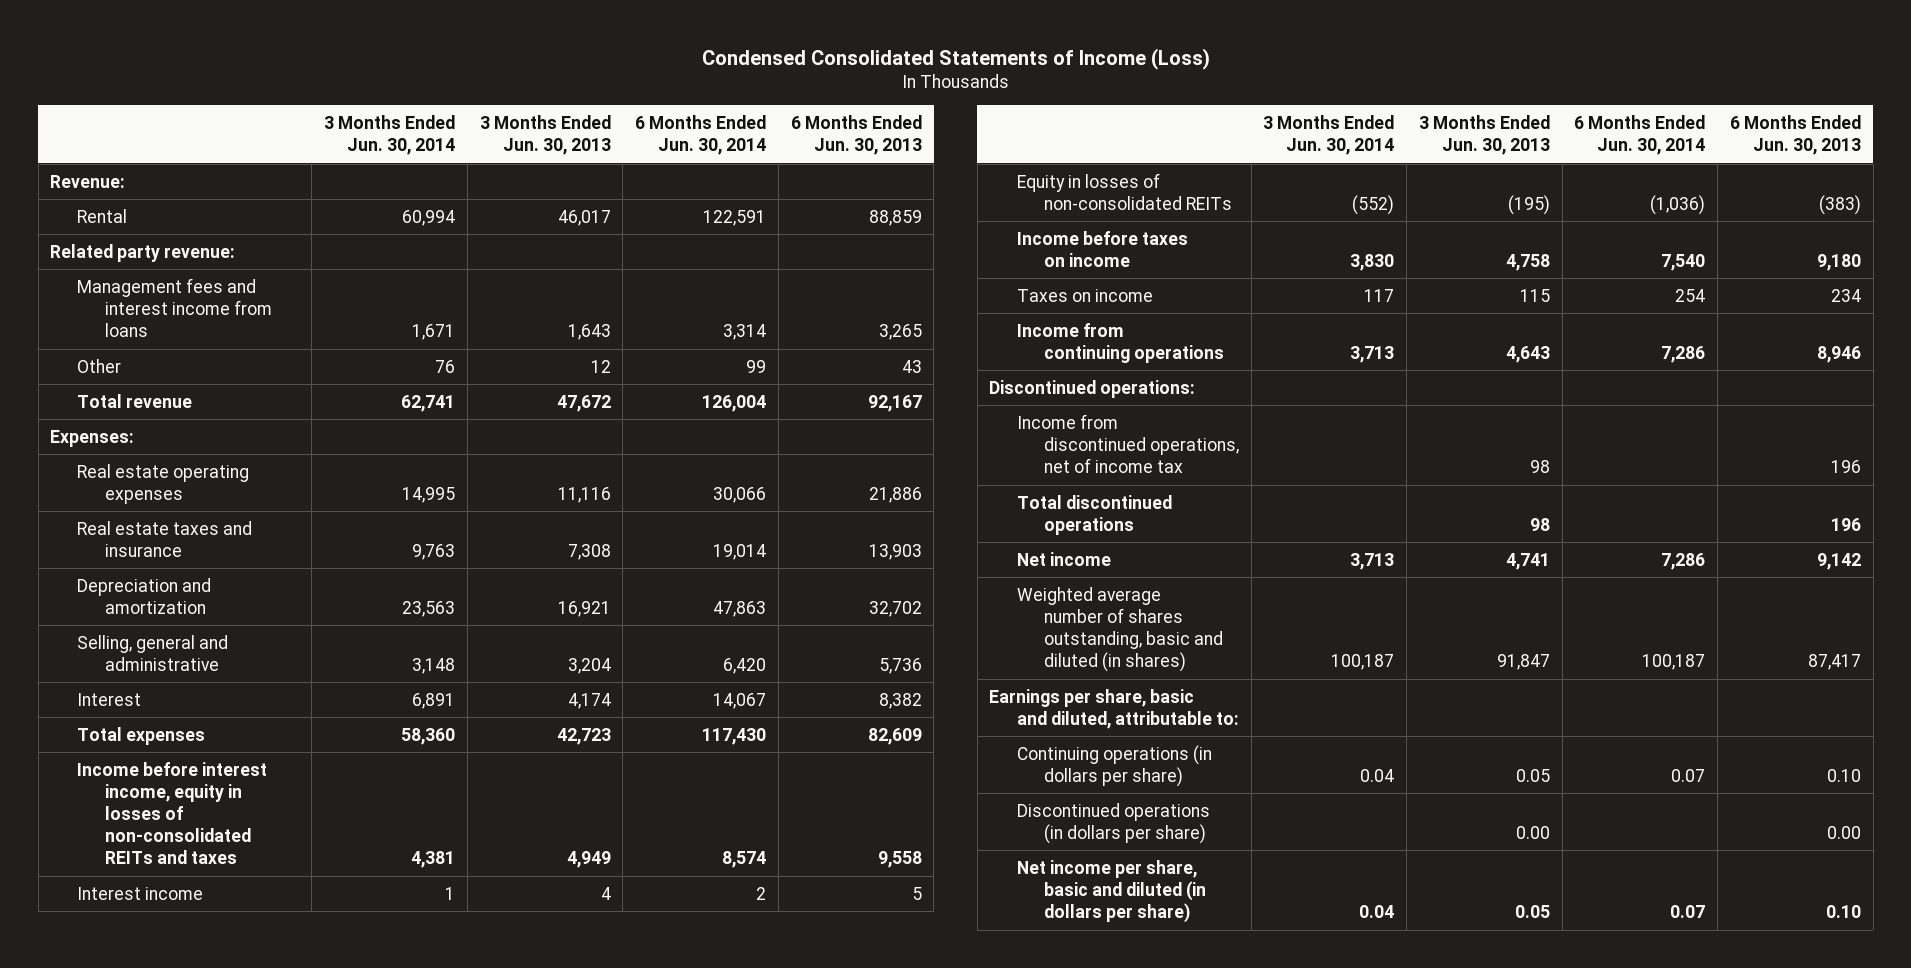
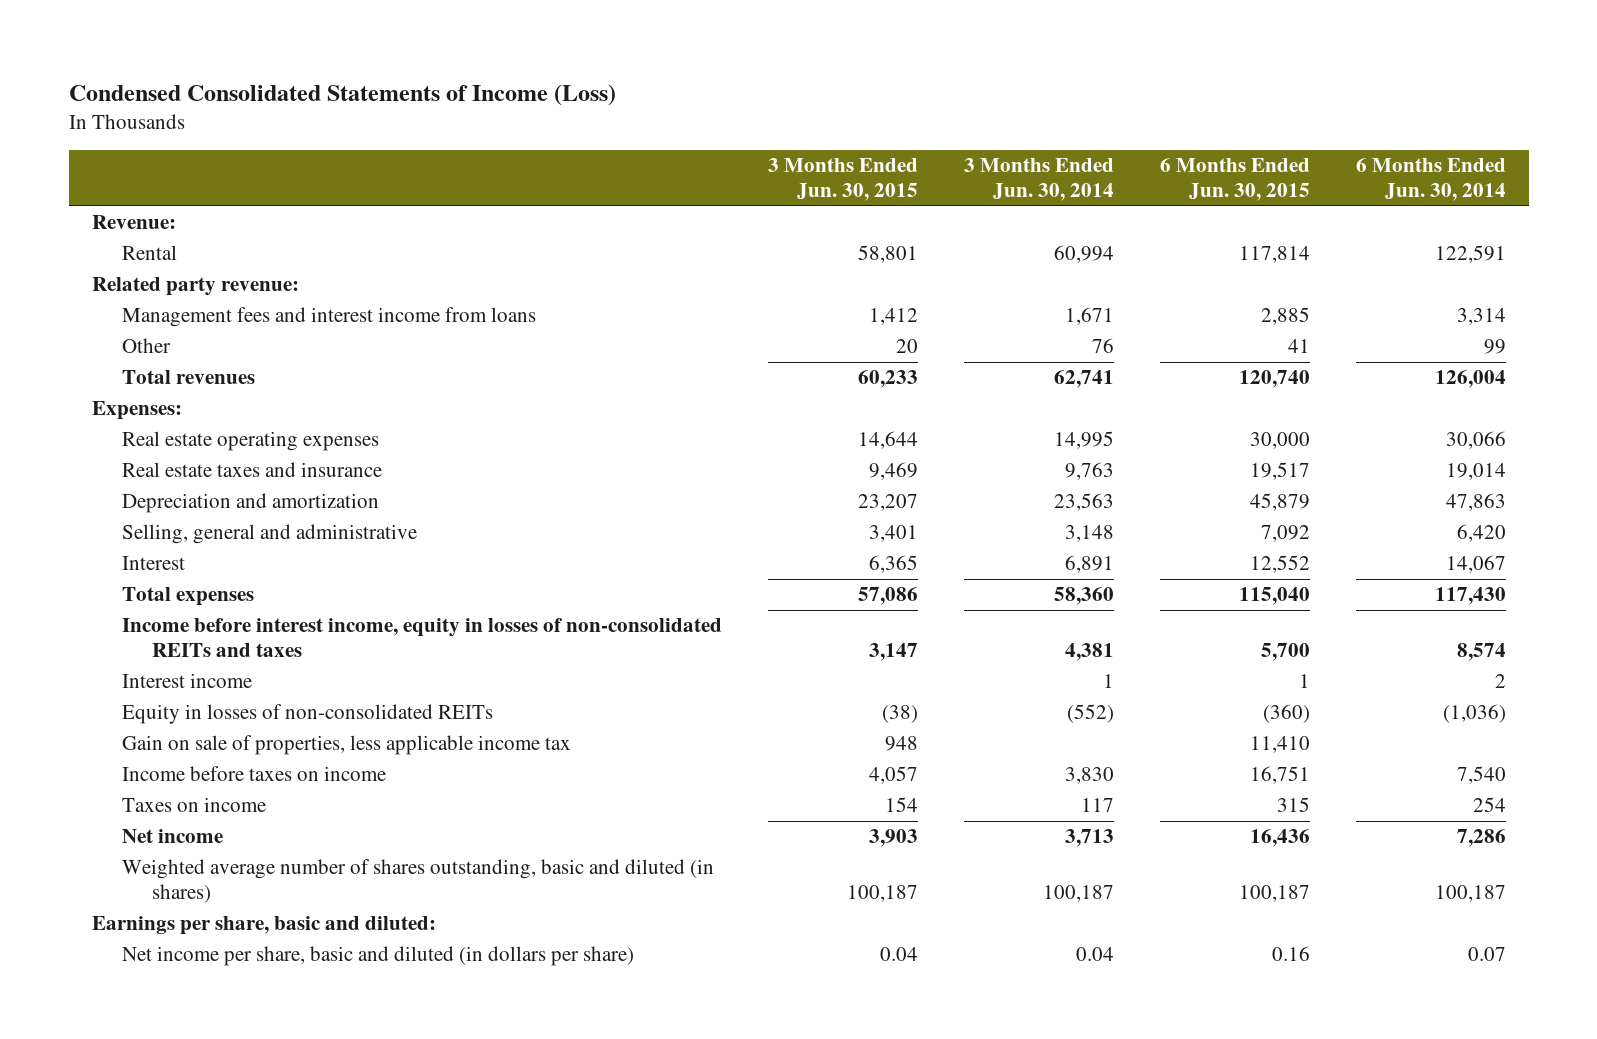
[479,115,611,156] 3 Months Ended Jun. 30, 2013 -> none
[790,115,922,156] 6 Months Ended Jun. 30, 2013 -> none
none -> [767,158,918,202] 3 Months Ended Jun. 30, 2015
none -> [1159,158,1310,202] 6 Months Ended Jun. 30, 2015
[77,393,193,408] Total revenue -> [121,370,255,385] Total revenues
none -> [121,735,571,756] Gain on sale of properties, less applicable income tax
[1016,322,1224,363] Income from continuing operations -> none
[989,379,1196,398] Discontinued operations: -> none
[1016,413,1239,474] Income from discontinued operations, net of income tax -> none
[1016,494,1172,535] Total discontinued operations -> none
[1016,744,1212,787] Continuing operations (in dollars per share) -> none
[1016,802,1210,844] Discontinued operations (in dollars per share) -> none
[989,688,1239,729] Earnings per share, basic and diluted, attributable to: -> [91,916,436,936] Earnings per share, basic and diluted:

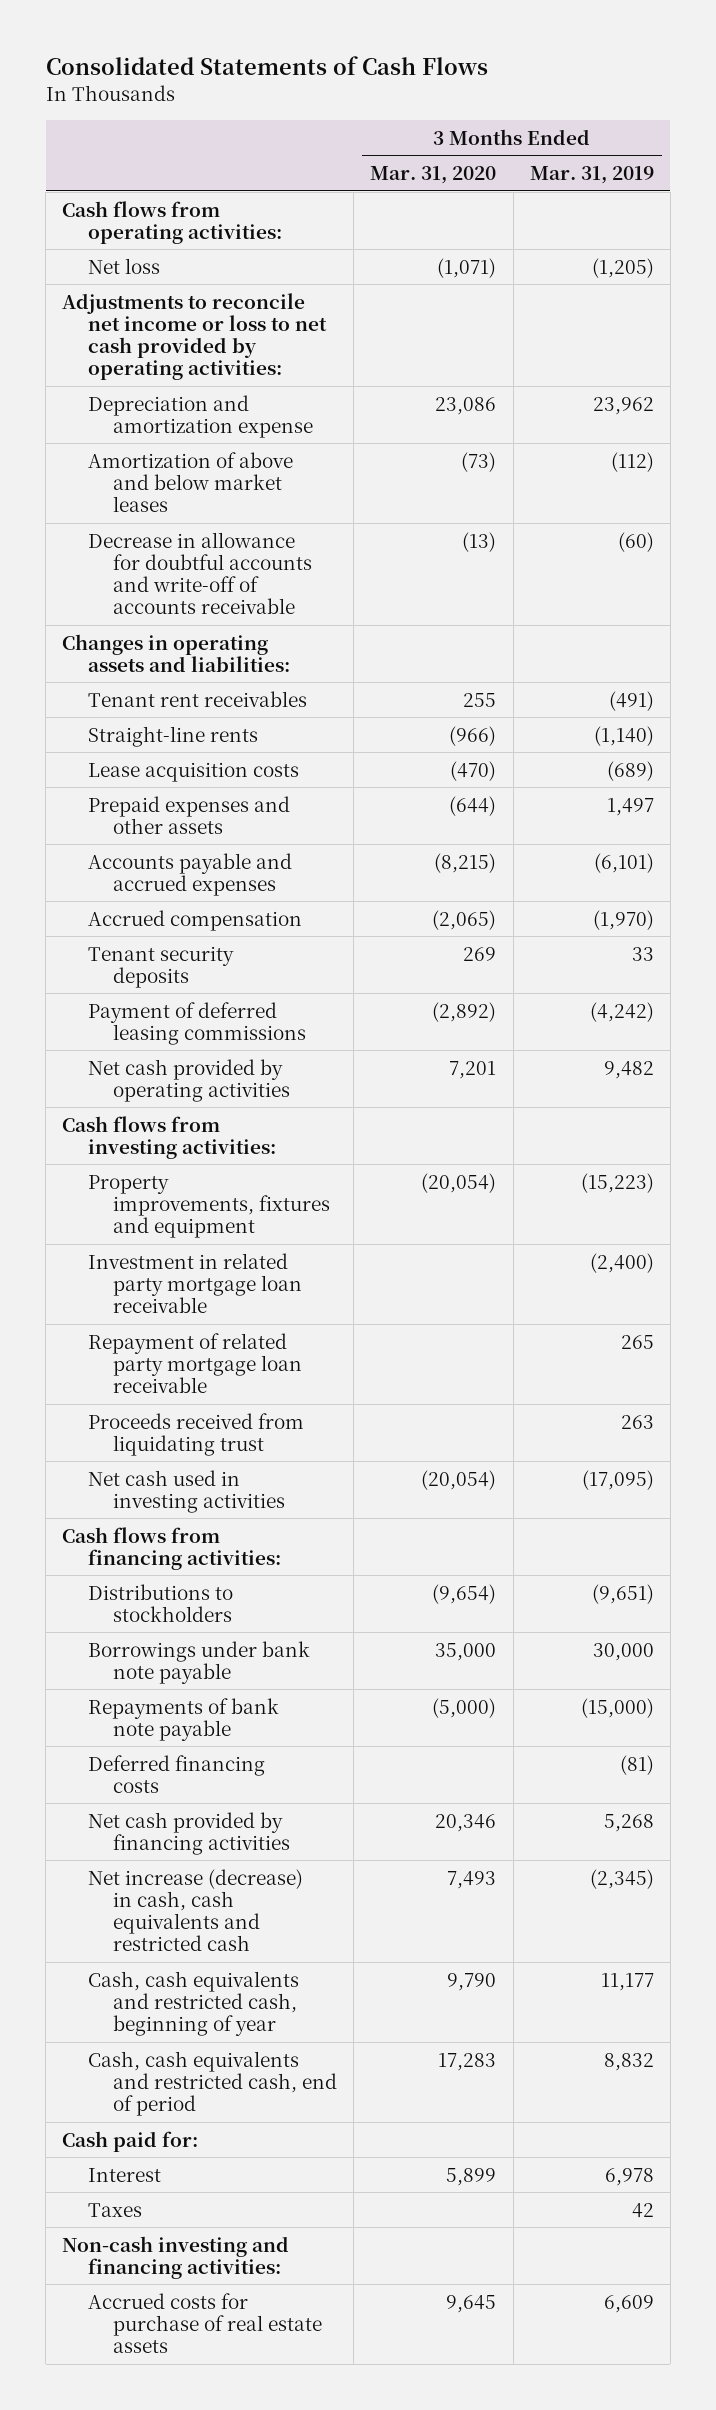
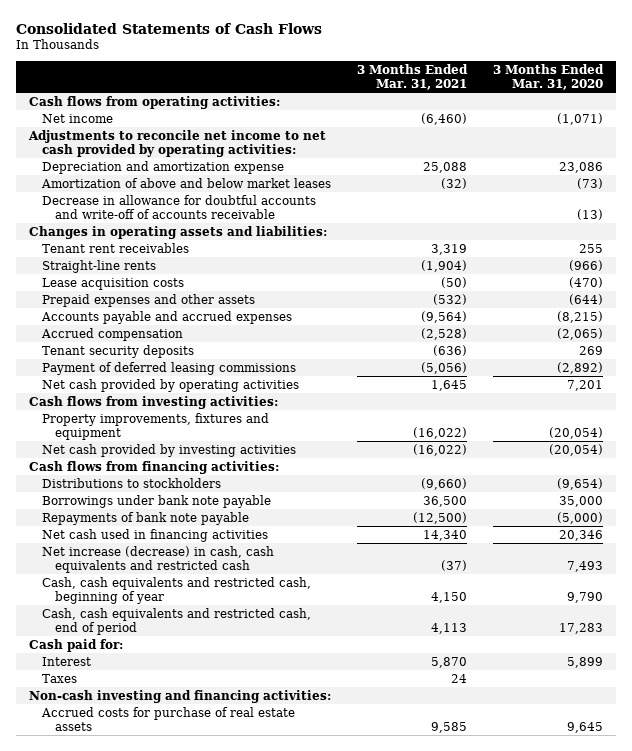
[529,166,654,185] Mar. 31, 2019 -> none
none -> [356,63,468,90] 3 Months Ended Mar. 31, 2021
[87,257,160,274] Net loss -> [41,113,113,123] Net income
[62,292,327,380] Adjustments to reconcile net income or loss to net cash provided by operating activities: -> [27,129,326,157] Adjustments to reconcile net income to net cash provided by operating activities:
[87,1252,303,1313] Investment in related party mortgage loan receivable -> none
[87,1332,303,1393] Repayment of related party mortgage loan receivable -> none
[87,1412,304,1456] Proceeds received from liquidating trust -> none
[87,1469,286,1513] Net cash used in investing activities -> [41,443,296,457] Net cash provided by investing activities
[87,1754,265,1793] Deferred financing costs -> none
[87,1811,291,1855] Net cash provided by financing activities -> [41,528,268,542] Net cash used in financing activities

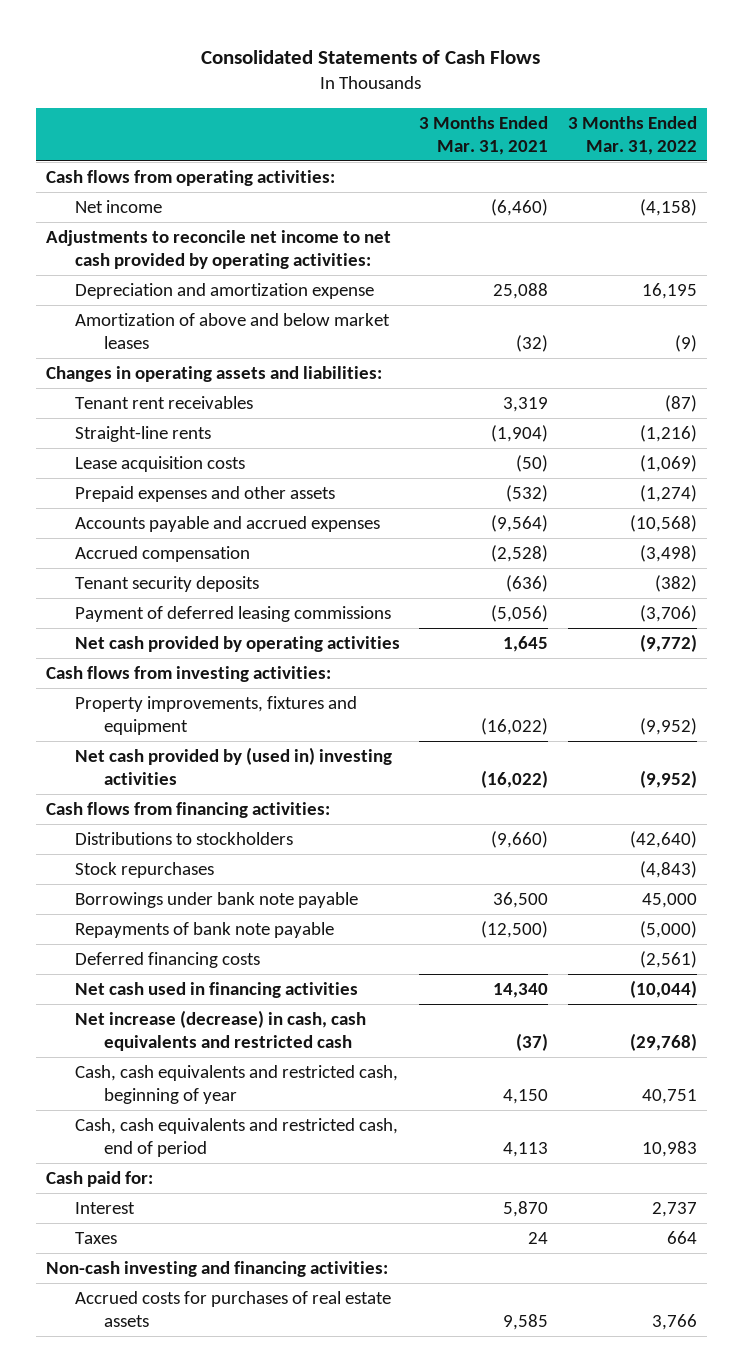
[492,63,604,90] 3 Months Ended Mar. 31, 2020 -> none
none -> [568,115,698,155] 3 Months Ended Mar. 31, 2022
[41,194,316,219] Decrease in allowance for doubtful accounts and write-off of accounts receivable -> none
[41,443,296,457] Net cash provided by investing activities -> [74,747,392,786] Net cash provided by (used in) investing activities
none -> [74,862,214,879] Stock repurchases
none -> [74,952,260,969] Deferred financing costs
[40,706,295,731] Accrued costs for purchase of real estate assets -> [74,1291,391,1328] Accrued costs for purchases of real estate assets

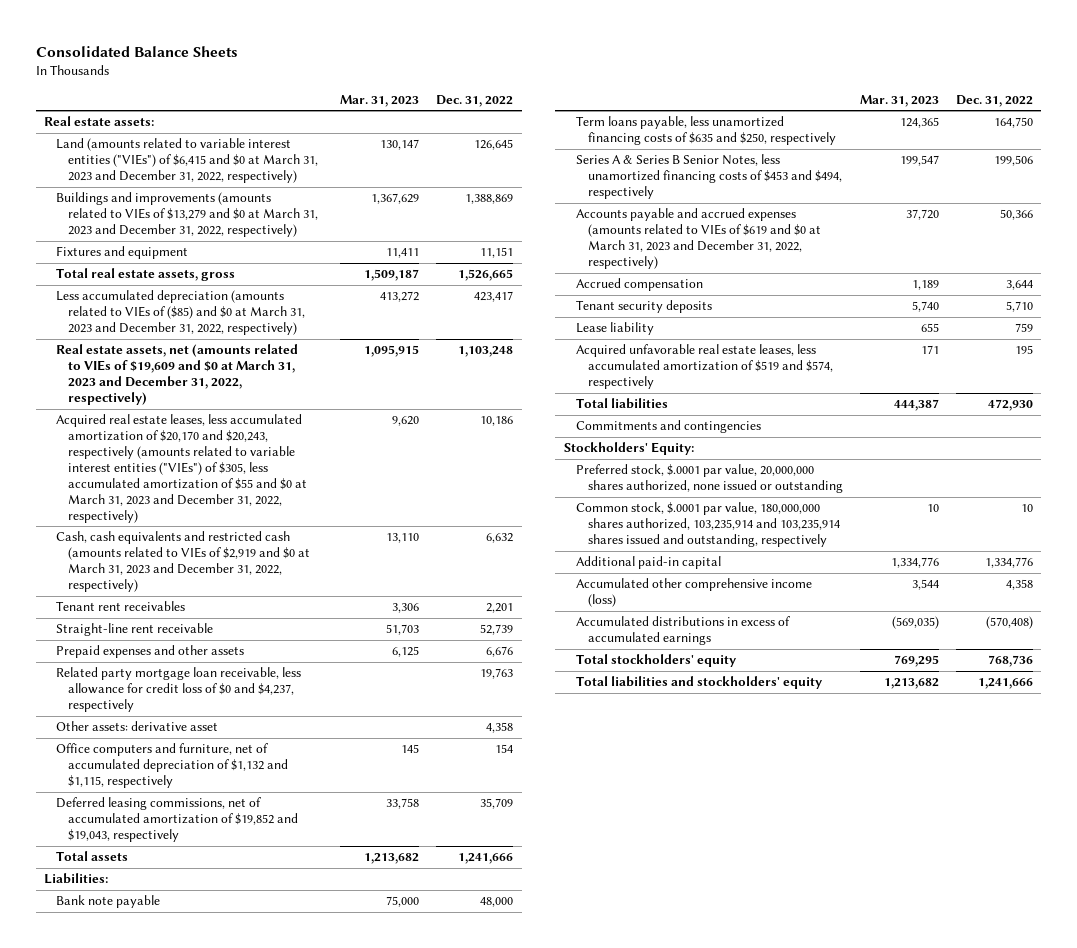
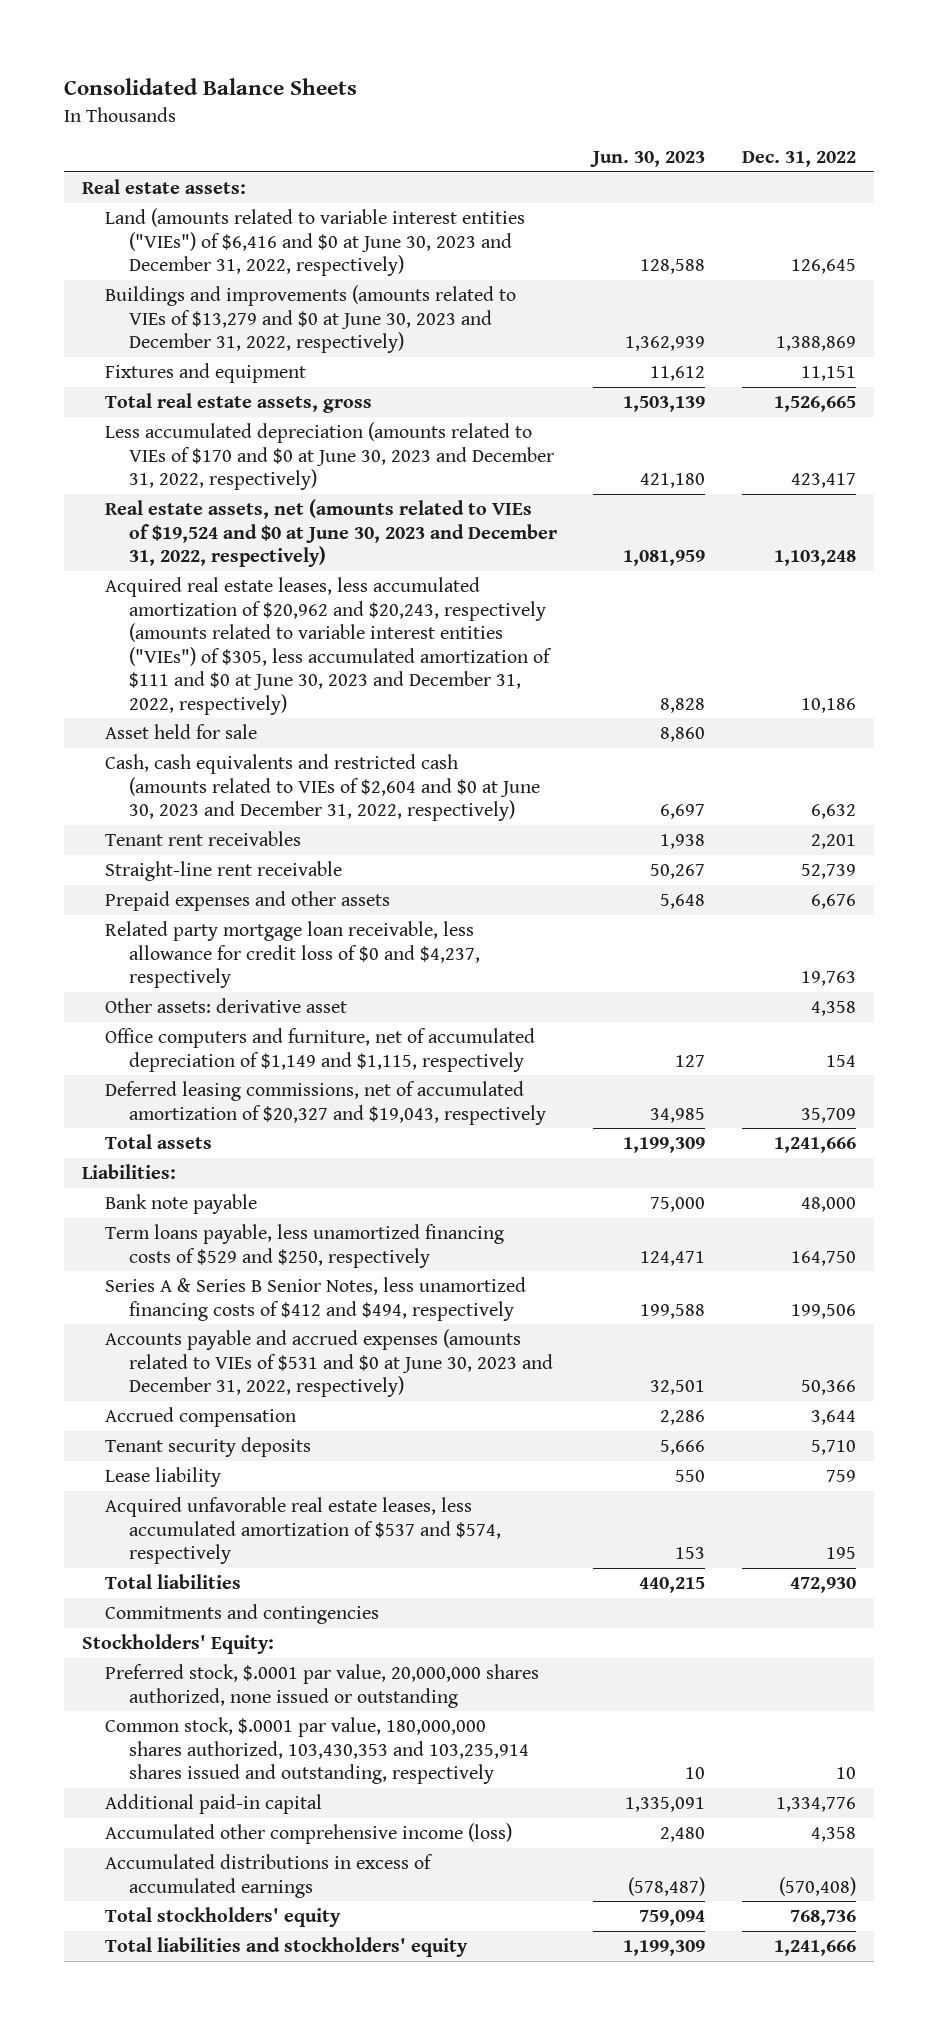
[339,94,419,107] Mar. 31, 2023 -> none
none -> [590,151,706,168] Jun. 30, 2023
[56,138,318,184] Land (amounts related to variable interest entities ("VIEs") of $6,415 and $0 at March 31, 2023 and December 31, 2022, respectively) -> [105,208,526,277] Land (amounts related to variable interest entities ("VIEs") of $6,416 and $0 at June 30, 2023 and December 31, 2022, respectively)
[56,192,318,238] Buildings and improvements (amounts related to VIEs of $13,279 and $0 at March 31, 2023 and December 31, 2022, respectively) -> [105,285,517,354] Buildings and improvements (amounts related to VIEs of $13,279 and $0 at June 30, 2023 and December 31, 2022, respectively)
[56,290,305,336] Less accumulated depreciation (amounts related to VIEs of ($85) and $0 at March 31, 2023 and December 31, 2022, respectively) -> [105,422,554,491] Less accumulated depreciation (amounts related to VIEs of $170 and $0 at June 30, 2023 and December 31, 2022, respectively)
[56,344,299,406] Real estate assets, net (amounts related to VIEs of $19,609 and $0 at March 31, 2023 and December 31, 2022, respectively) -> [105,499,557,568] Real estate assets, net (amounts related to VIEs of $19,524 and $0 at June 30, 2023 and December 31, 2022, respectively)
[56,414,307,523] Acquired real estate leases, less accumulated amortization of $20,170 and $20,243, respectively (amounts related to variable interest entities ("VIEs") of $305, less accumulated amortization of $55 and $0 at March 31, 2023 and December 31, 2022, respectively) -> [105,577,552,715] Acquired real estate leases, less accumulated amortization of $20,962 and $20,243, respectively (amounts related to variable interest entities ("VIEs") of $305, less accumulated amortization of $111 and $0 at June 30, 2023 and December 31, 2022, respectively)
none -> [105,724,258,740] Asset held for sale
[56,531,310,593] Cash, cash equivalents and restricted cash (amounts related to VIEs of $2,919 and $0 at March 31, 2023 and December 31, 2022, respectively) -> [105,754,540,822] Cash, cash equivalents and restricted cash (amounts related to VIEs of $2,604 and $0 at June 30, 2023 and December 31, 2022, respectively)
[56,743,288,789] Office computers and furniture, net of accumulated depreciation of $1,132 and $1,115, respectively -> [105,1028,536,1072] Office computers and furniture, net of accumulated depreciation of $1,149 and $1,115, respectively
[56,797,298,843] Deferred leasing commissions, net of accumulated amortization of $19,852 and $19,043, respectively -> [105,1081,546,1125] Deferred leasing commissions, net of accumulated amortization of $20,327 and $19,043, respectively
[575,116,836,146] Term loans payable, less unamortized financing costs of $635 and $250, respectively -> [105,1224,505,1268] Term loans payable, less unamortized financing costs of $529 and $250, respectively
[575,154,842,200] Series A & Series B Senior Notes, less unamortized financing costs of $453 and $494, respectively -> [105,1277,527,1321] Series A & Series B Senior Notes, less unamortized financing costs of $412 and $494, respectively
[575,208,821,270] Accounts payable and accrued expenses (amounts related to VIEs of $619 and $0 at March 31, 2023 and December 31, 2022, respectively) -> [105,1329,553,1398] Accounts payable and accrued expenses (amounts related to VIEs of $531 and $0 at June 30, 2023 and December 31, 2022, respectively)
[575,344,833,390] Acquired unfavorable real estate leases, less accumulated amortization of $519 and $574, respectively -> [105,1497,501,1565] Acquired unfavorable real estate leases, less accumulated amortization of $537 and $574, respectively
[575,502,840,548] Common stock, $.0001 par value, 180,000,000 shares authorized, 103,235,914 and 103,235,914 shares issued and outstanding, respectively -> [105,1717,529,1785] Common stock, $.0001 par value, 180,000,000 shares authorized, 103,430,353 and 103,235,914 shares issued and outstanding, respectively

